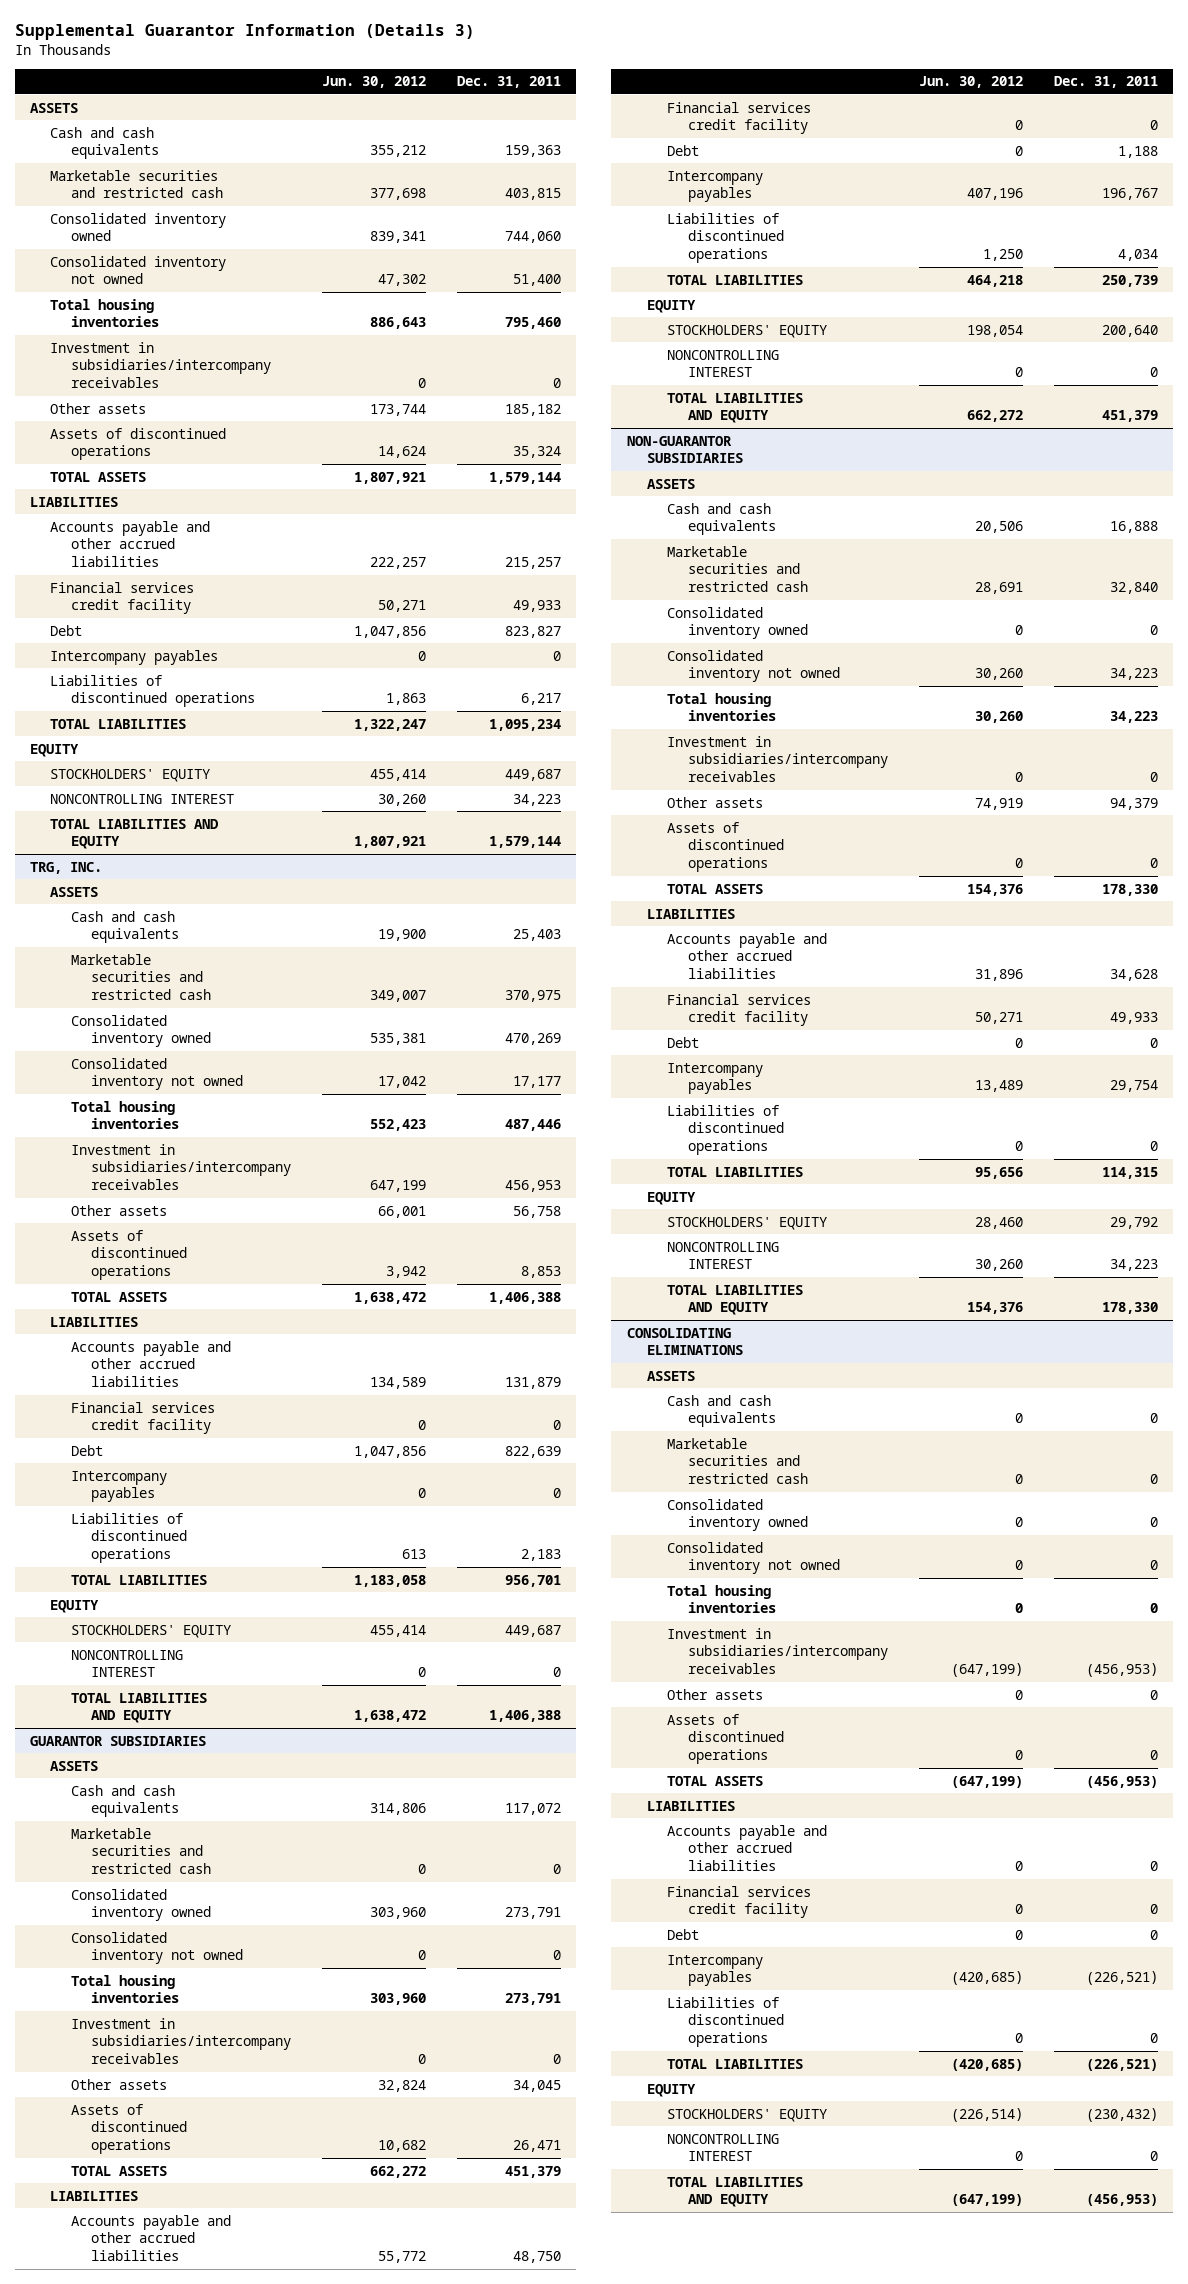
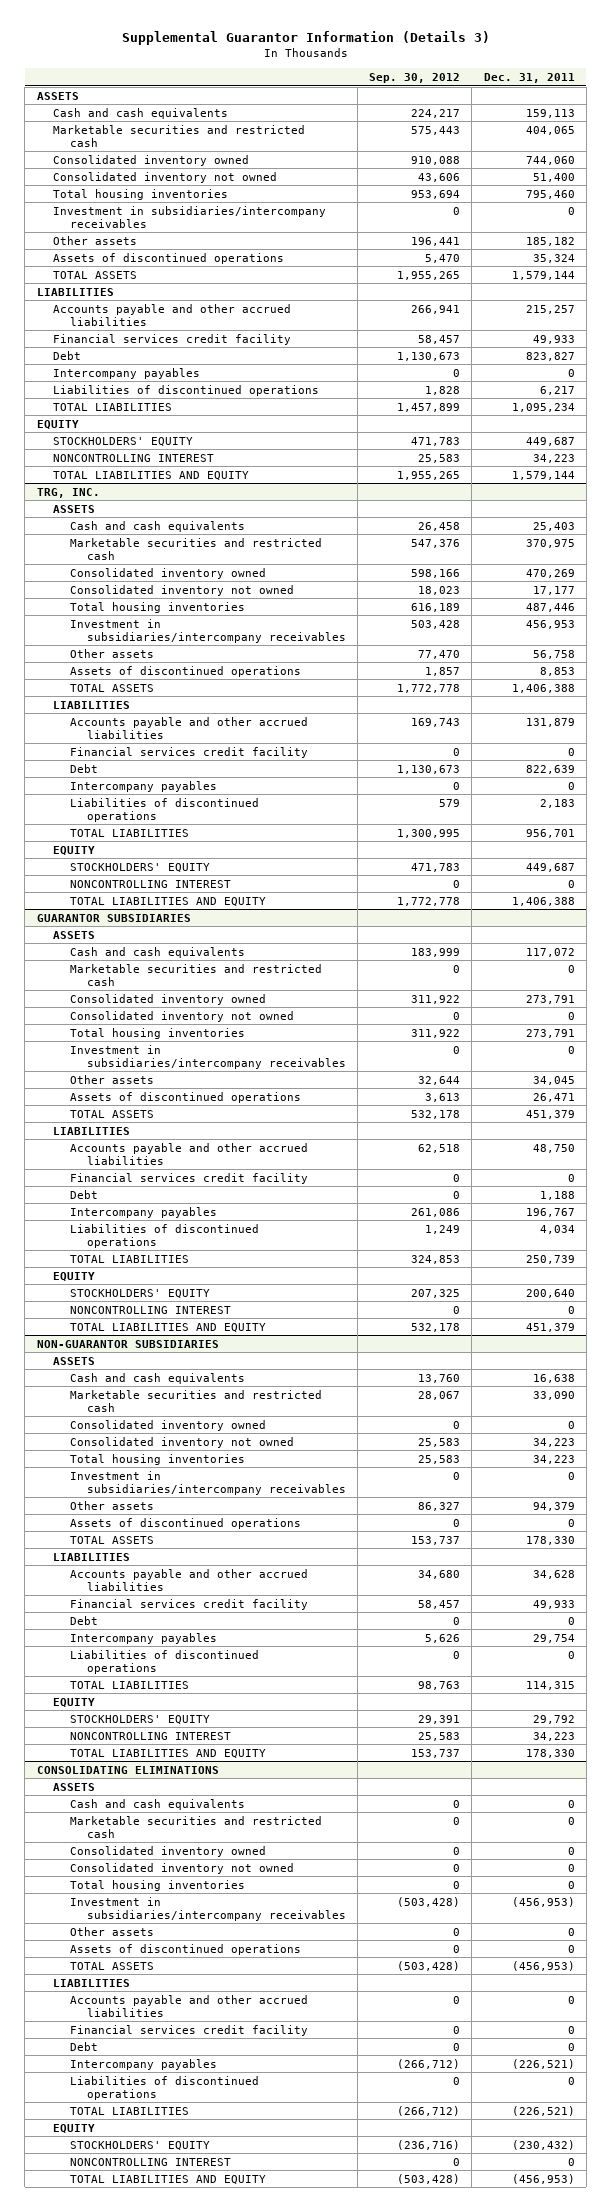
[322,76,427,89] Jun. 30, 2012 -> none
none -> [369,73,461,84] Sep. 30, 2012
[505,145,562,158] 159,363 -> [525,108,575,118] 159,113
[505,188,562,201] 403,815 -> [525,125,575,135] 404,065
[1109,521,1158,534] 16,888 -> [532,1373,575,1383] 16,638
[1109,582,1158,595] 32,840 -> [532,1390,575,1400] 33,090

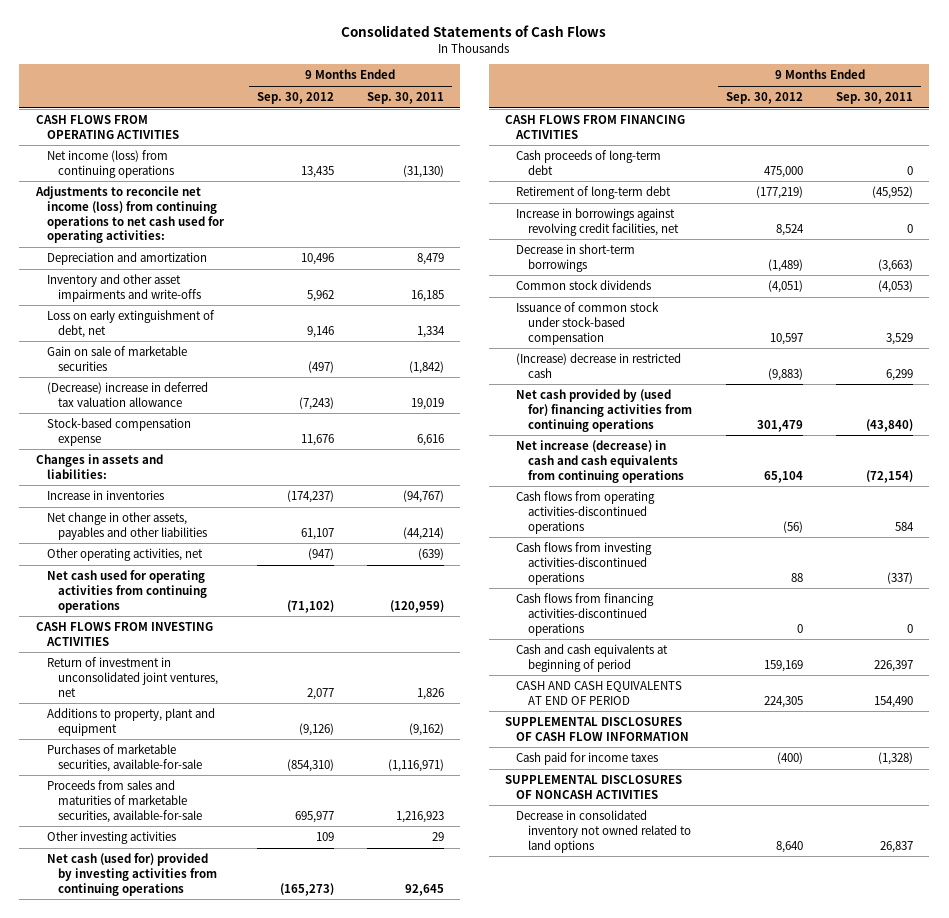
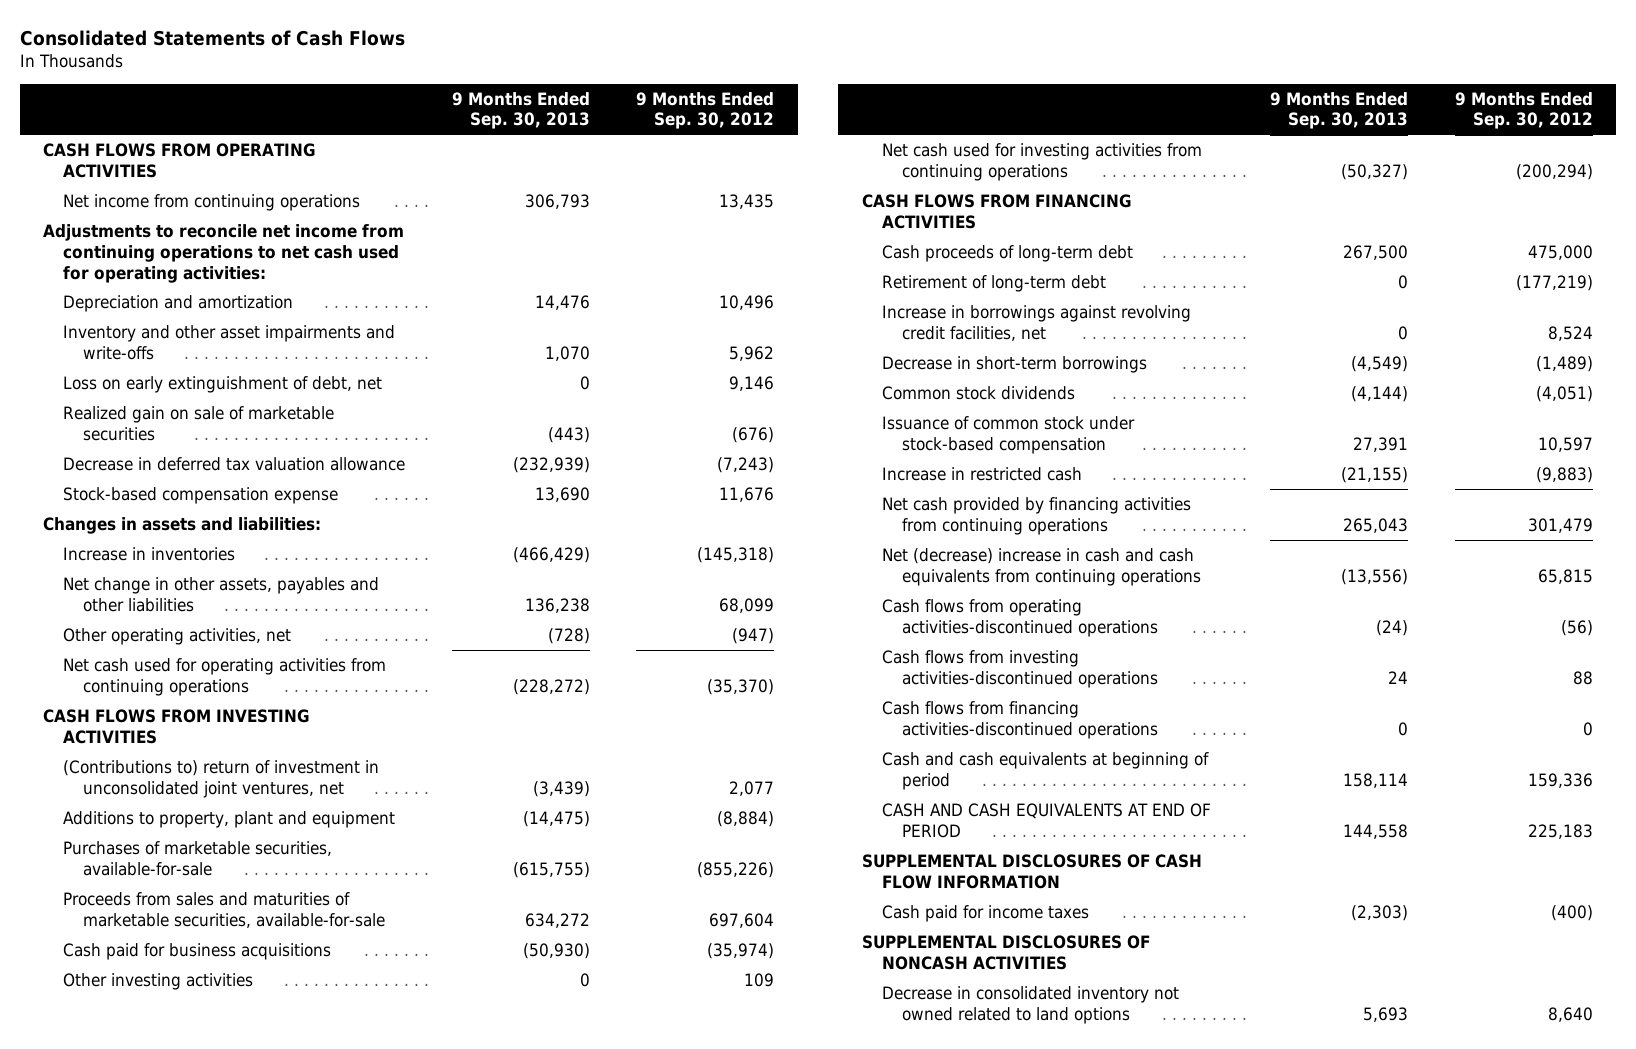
[366,92,444,105] Sep. 30, 2011 -> none
none -> [451,91,590,130] 9 Months Ended Sep. 30, 2013
[46,150,175,178] Net income (loss) from continuing operations -> [63,193,361,211] Net income from continuing operations
[34,186,225,244] Adjustments to reconcile net income (loss) from continuing operations to net cash used for operating activities: -> [43,223,405,283] Adjustments to reconcile net income from continuing operations to net cash used for operating activities:
[46,346,187,371] Gain on sale of marketable securities -> [63,405,335,441] Realized gain on sale of marketable securities
[307,360,334,373] (497) -> [732,426,775,443] (676)
[46,382,208,407] (Decrease) increase in deferred tax valuation allowance -> [63,456,406,471] Decrease in deferred tax valuation allowance
[286,490,334,504] (174,237) -> [697,546,775,563] (145,318)
[300,527,334,540] 61,107 -> [719,597,775,613] 68,099
[286,599,334,613] (71,102) -> [707,678,775,695] (35,370)
[46,657,219,697] Return of investment in unconsolidated joint ventures, net -> [63,759,380,798] (Contributions to) return of investment in unconsolidated joint ventures, net
[298,722,334,736] (9,126) -> [717,810,775,827] (8,884)
[286,758,334,772] (854,310) -> [697,861,775,878] (855,226)
[294,810,334,823] 695,977 -> [709,912,775,928] 697,604
none -> [63,942,332,960] Cash paid for business acquisitions
[46,853,218,896] Net cash (used for) provided by investing activities from continuing operations -> [881,142,1202,181] Net cash used for investing activities from continuing operations
[279,882,334,896] (165,273) -> [1515,163,1593,180] (200,294)
[516,353,682,378] (Increase) decrease in restricted cash -> [881,466,1082,481] Increase in restricted cash
[516,389,692,432] Net cash provided by (used for) financing activities from continuing operations -> [881,496,1191,535] Net cash provided by financing activities from continuing operations
[516,440,684,483] Net increase (decrease) in cash and cash equivalents from continuing operations -> [881,547,1201,586] Net (decrease) increase in cash and cash equivalents from continuing operations
[764,470,804,483] 65,104 -> [1537,568,1593,584] 65,815
[764,659,804,672] 159,169 -> [1527,772,1593,788] 159,336
[764,695,804,708] 224,305 -> [1527,823,1593,839] 225,183

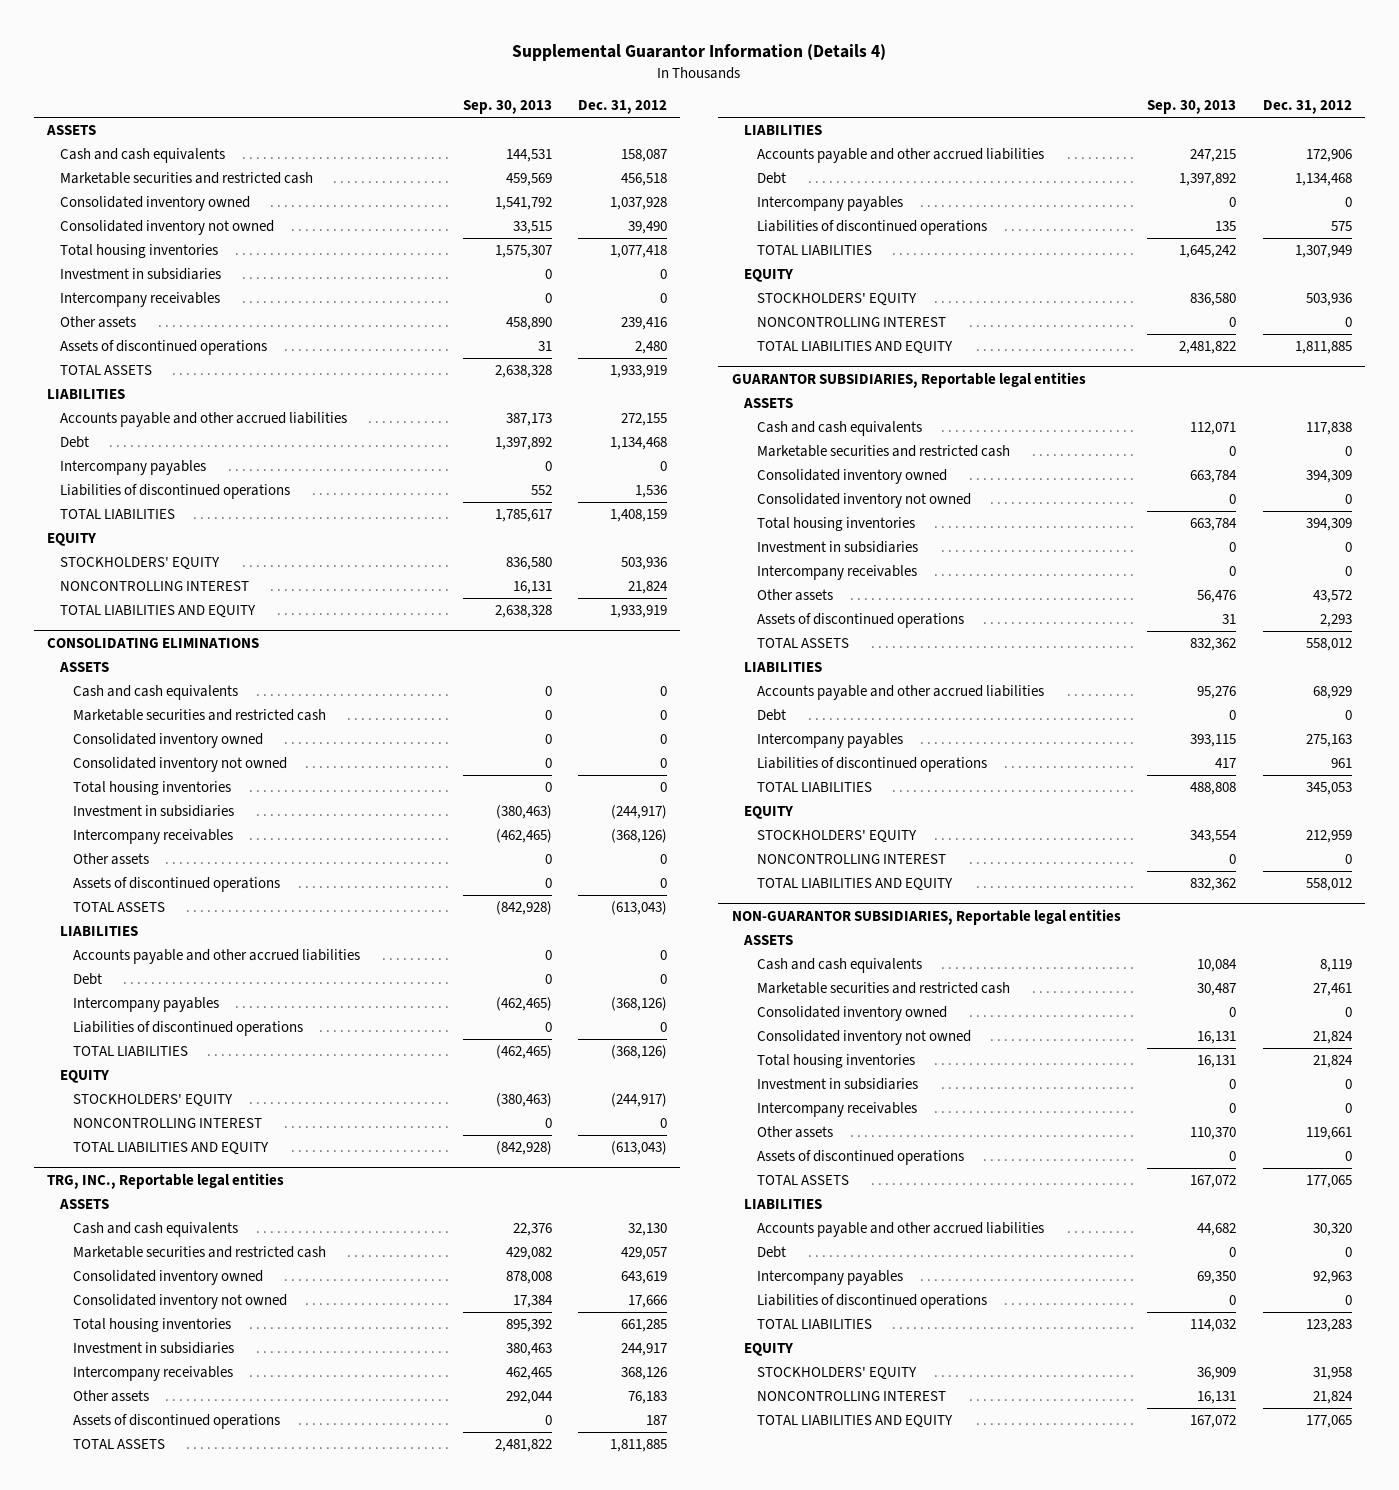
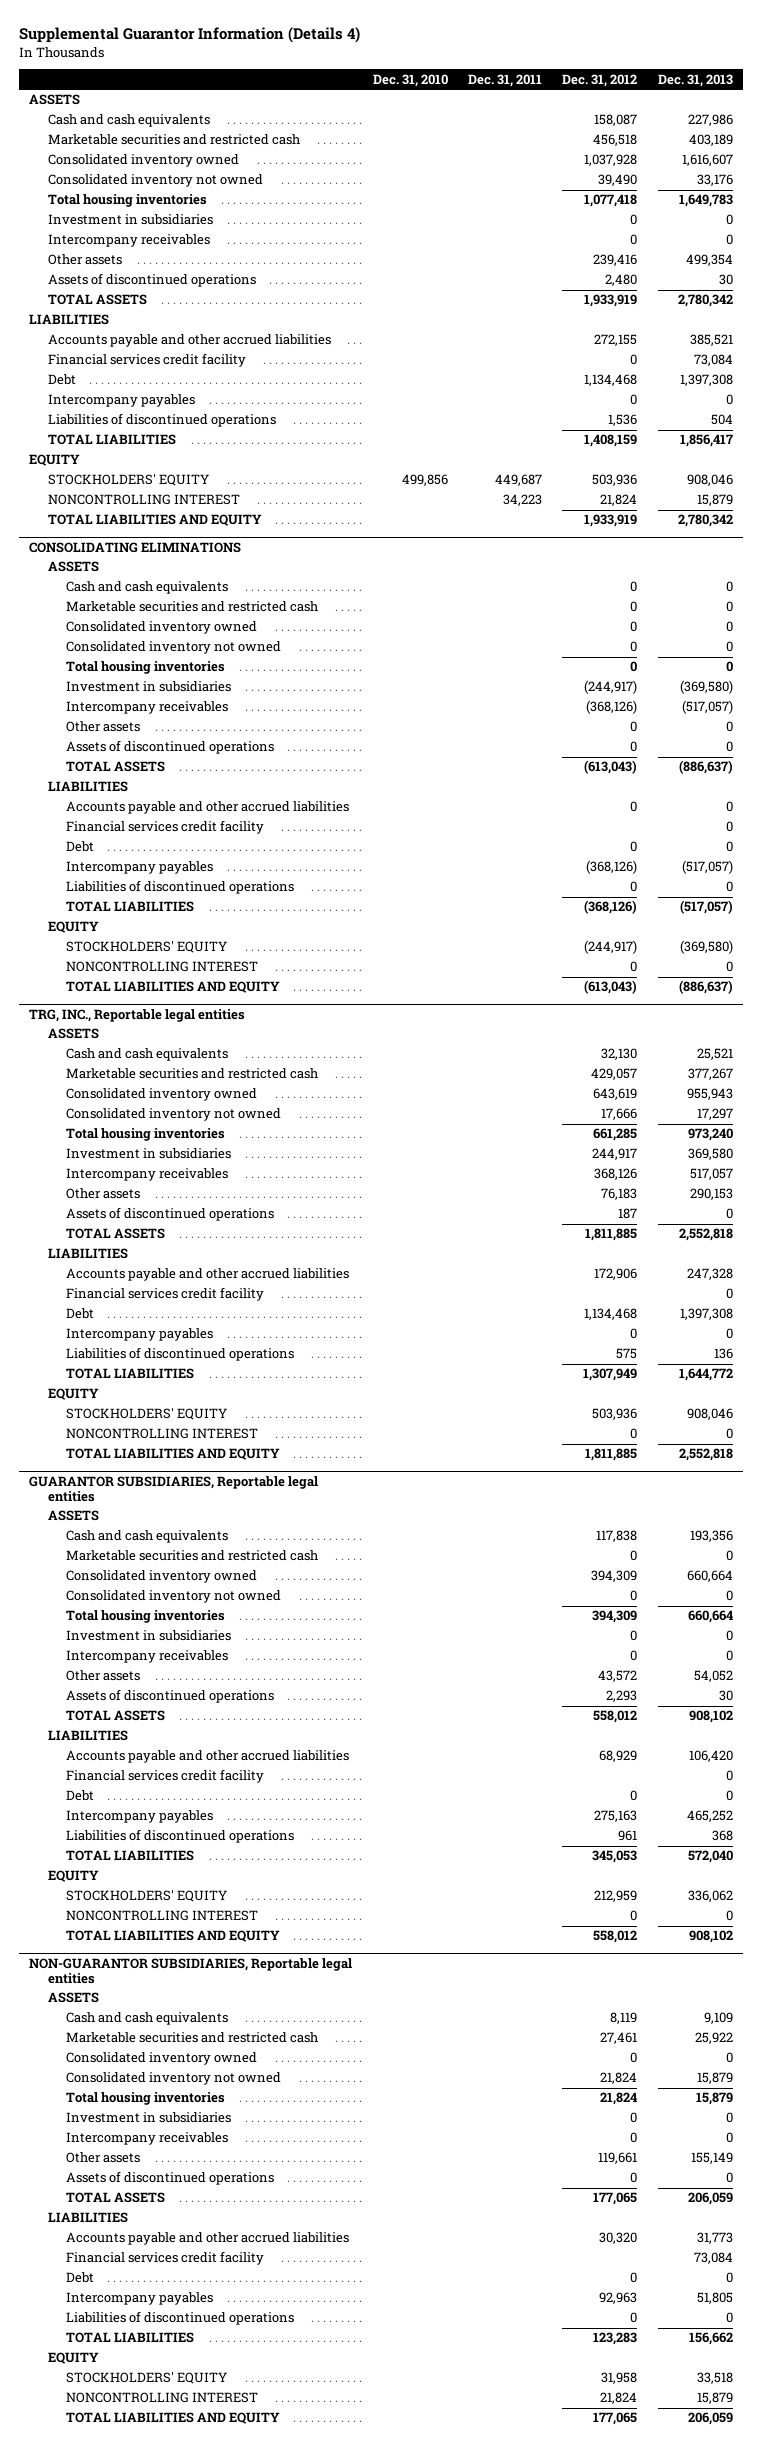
[462,99,552,114] Sep. 30, 2013 -> none
none -> [372,73,448,87] Dec. 31, 2010
none -> [467,73,542,87] Dec. 31, 2011
none -> [657,73,733,87] Dec. 31, 2013
none -> [47,353,246,368] Financial services credit facility
none -> [66,820,265,835] Financial services credit facility
none -> [66,1287,265,1302] Financial services credit facility
none -> [66,1769,265,1784] Financial services credit facility
none -> [66,2251,265,2266] Financial services credit facility

